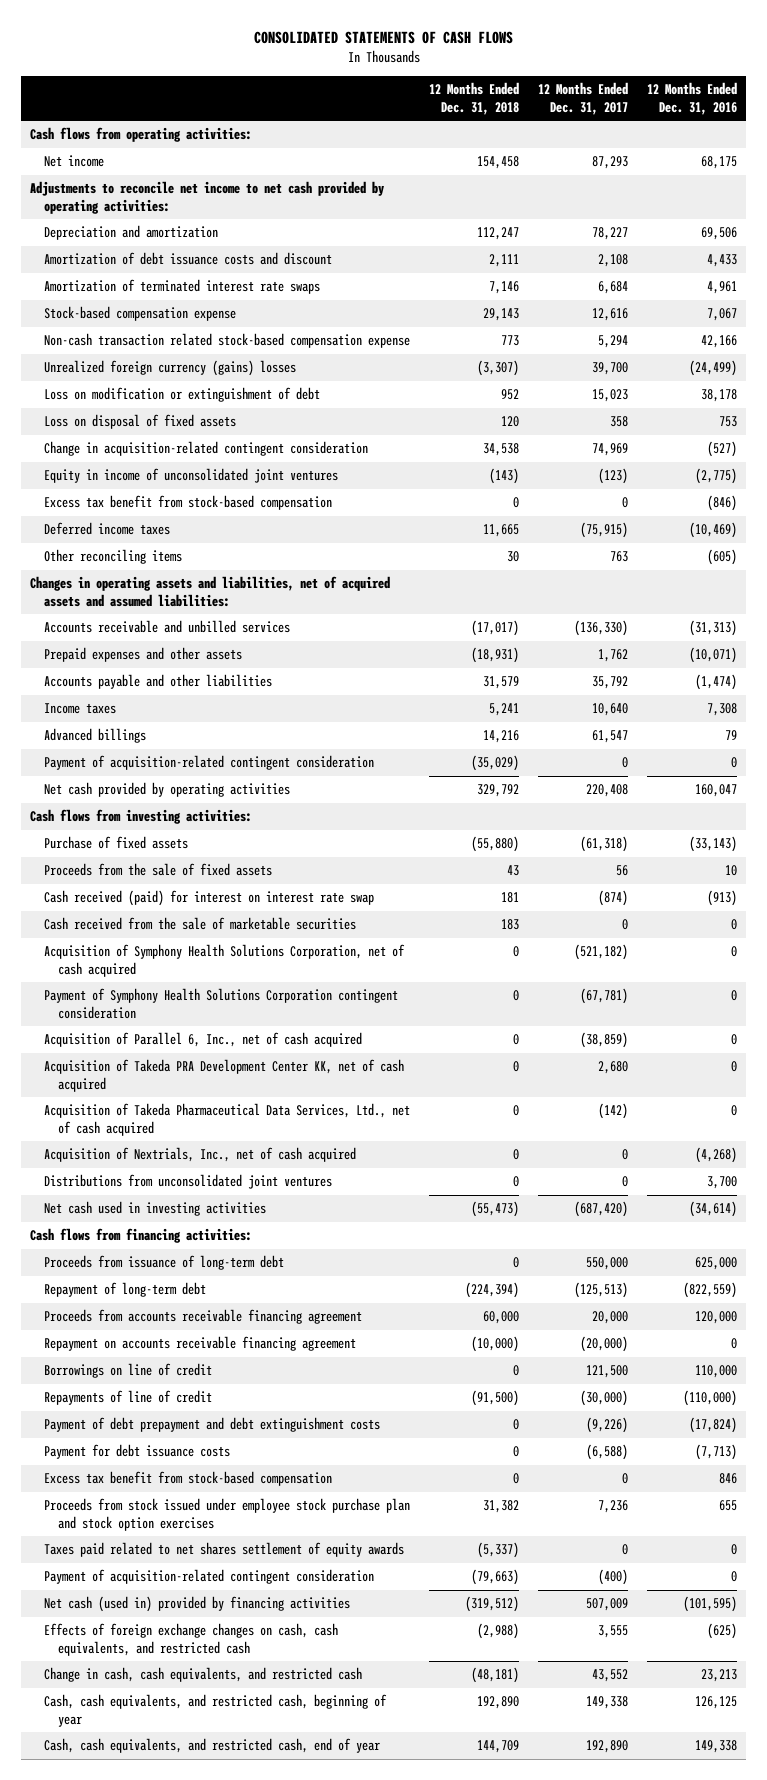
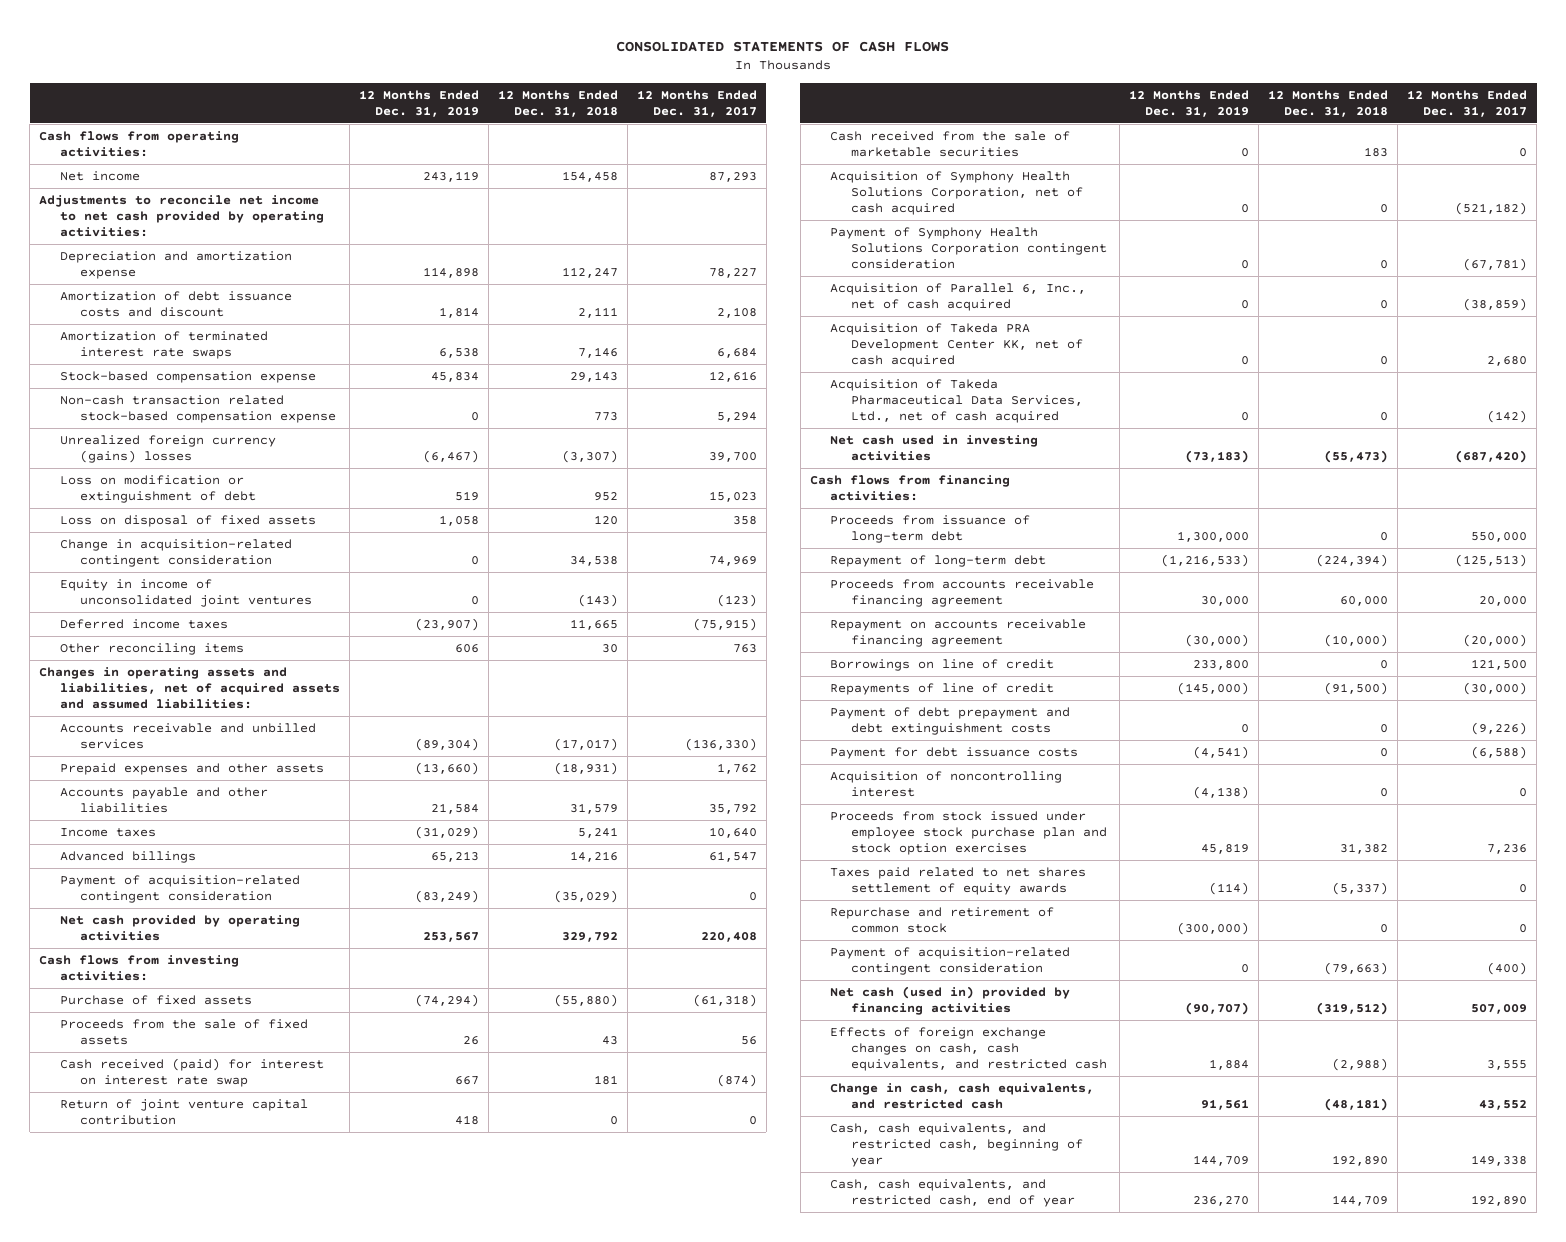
[646,82,737,115] 12 Months Ended Dec. 31, 2016 -> none
none -> [358,89,479,118] 12 Months Ended Dec. 31, 2019
[44,225,219,241] Depreciation and amortization -> [59,250,292,280] Depreciation and amortization expense
[44,495,333,511] Excess tax benefit from stock-based compensation -> none
none -> [59,1098,308,1126] Return of joint venture capital contribution
[44,1147,357,1163] Acquisition of Nextrials, Inc., net of cash acquired -> none
[44,1174,333,1190] Distributions from unconsolidated joint ventures -> none
[44,1471,333,1487] Excess tax benefit from stock-based compensation -> none
none -> [830,770,1063,798] Acquisition of noncontrolling interest
none -> [830,906,1055,934] Repurchase and retirement of common stock

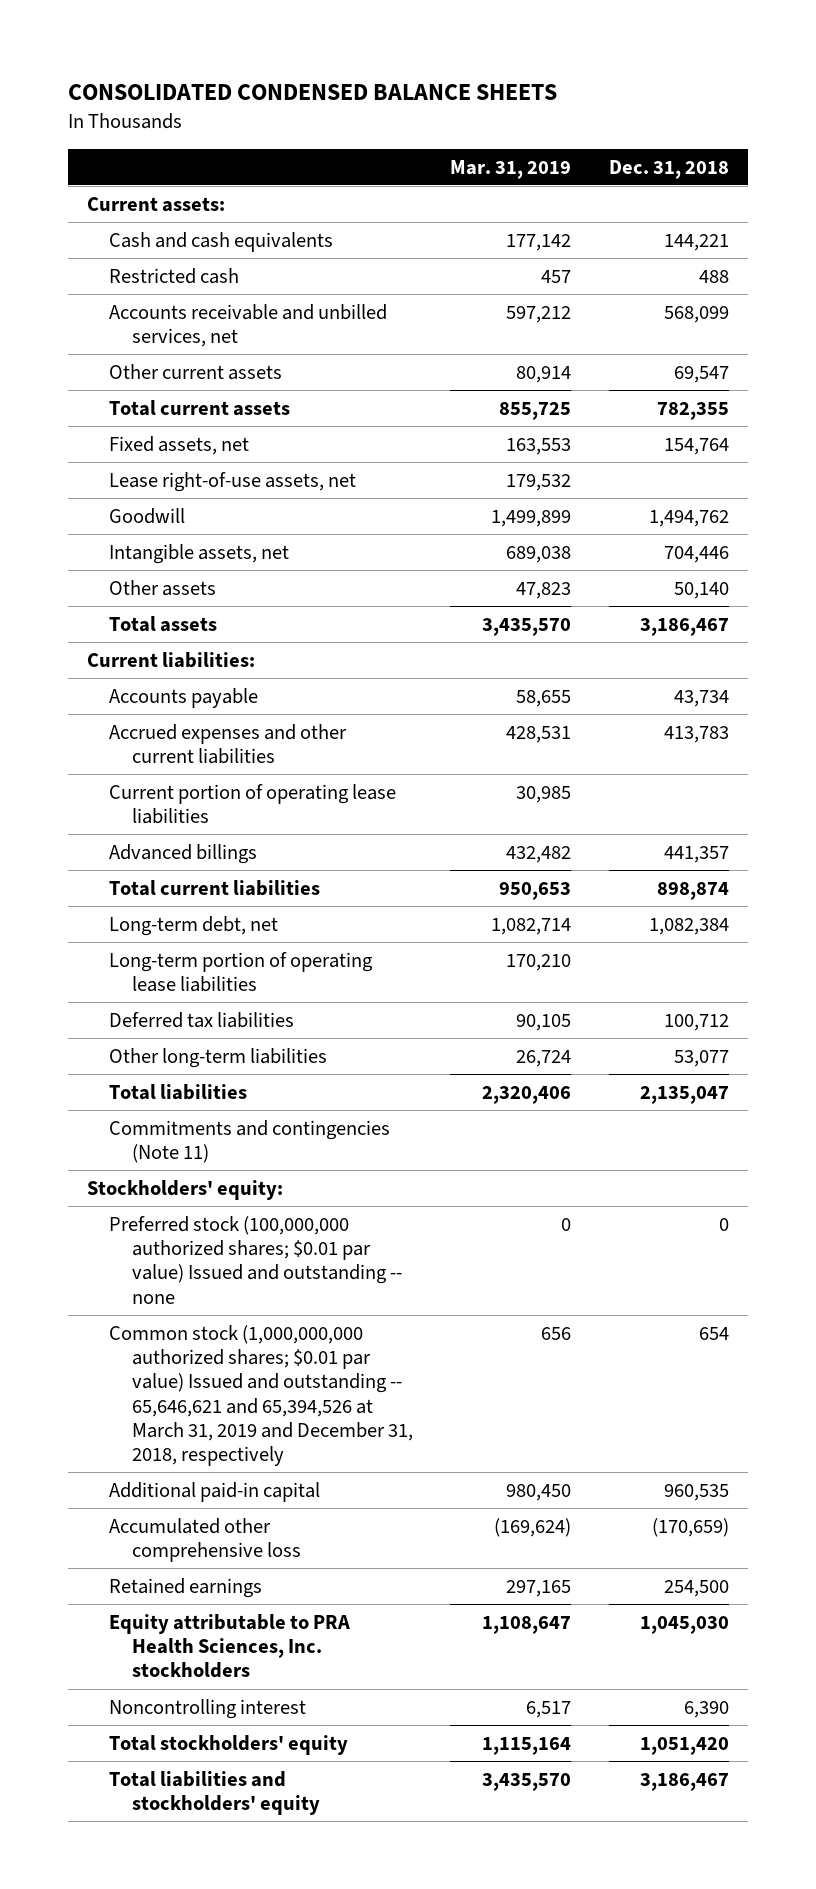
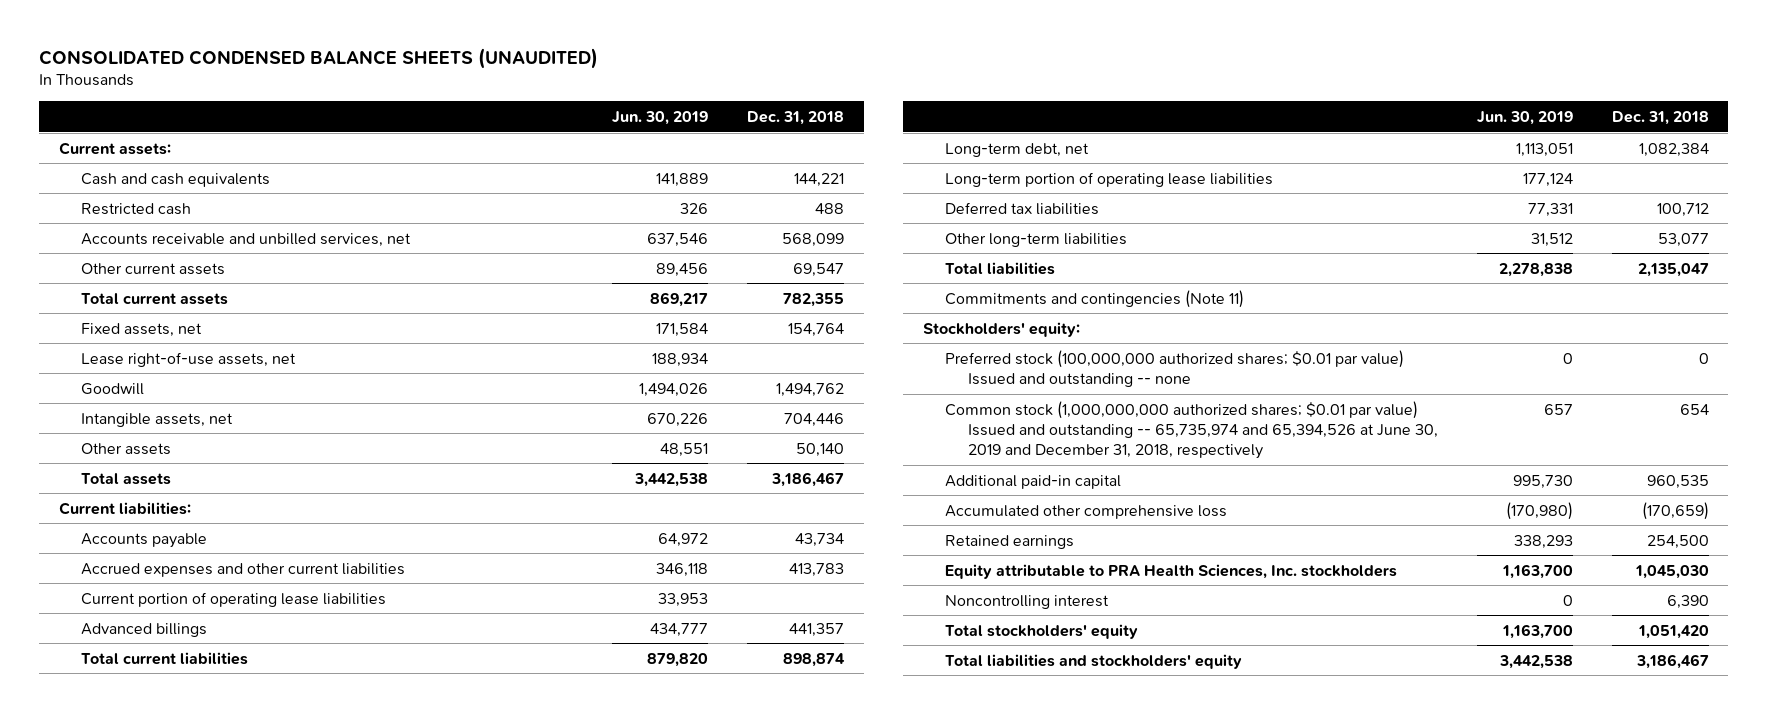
[67,84,557,101] CONSOLIDATED CONDENSED BALANCE SHEETS -> [39,47,599,69] CONSOLIDATED CONDENSED BALANCE SHEETS (UNAUDITED)
[450,159,572,179] Mar. 31, 2019 -> none
none -> [612,110,709,125] Jun. 30, 2019
[109,1324,413,1467] Common stock (1,000,000,000 authorized shares; $0.01 par value) Issued and outstanding -- 65,646,621 and 65,394,526 at March 31, 2019 and December 31, 2018, respectively -> [945,400,1438,459] Common stock (1,000,000,000 authorized shares; $0.01 par value) Issued and outstanding -- 65,735,974 and 65,394,526 at June 30, 2019 and December 31, 2018, respectively

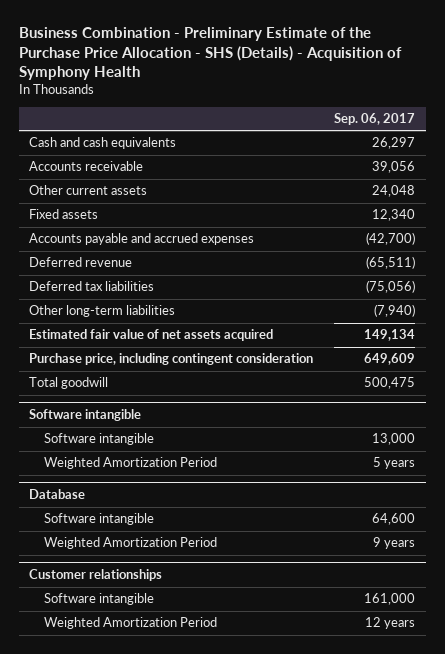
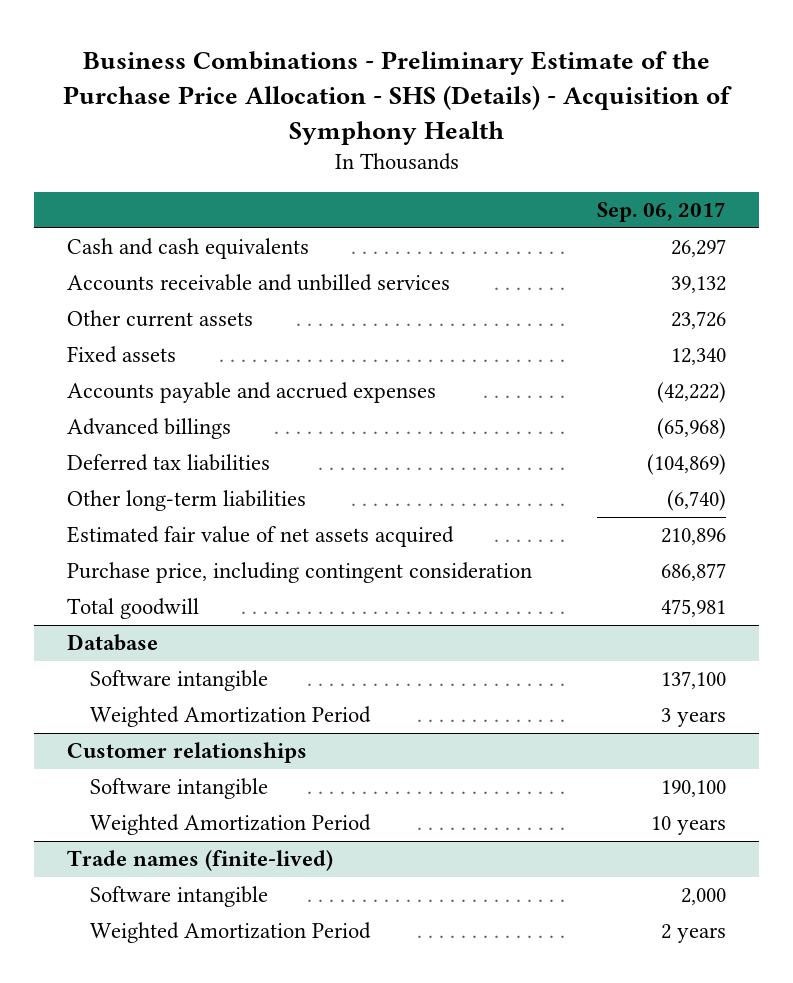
[18,27,402,81] Business Combination - Preliminary Estimate of the Purchase Price Allocation - SHS (Details) - Acquisition of Symphony Health -> [62,51,732,145] Business Combinations - Preliminary Estimate of the Purchase Price Allocation - SHS (Details) - Acquisition of Symphony Health
[29,161,144,172] Accounts receivable -> [67,274,451,292] Accounts receivable and unbilled services
[372,161,416,174] 39,056 -> [671,276,727,294] 39,132
[372,185,416,198] 24,048 -> [671,311,727,330] 23,726
[29,257,133,268] Deferred revenue -> none
[29,409,142,422] Software intangible -> none
[43,433,154,446] Software intangible -> none
[43,457,217,470] Weighted Amortization Period -> none
[366,232,416,246] (42,700) -> [657,382,727,404] (42,222)
none -> [67,418,232,440] Advanced billings
[366,280,416,294] (75,056) -> [647,454,727,476] (104,869)
[374,304,416,318] (7,940) -> [667,490,727,512] (6,740)
[364,329,416,342] 149,134 -> [661,528,727,546] 210,896
[364,353,416,366] 649,609 -> [661,563,727,582] 686,877
[364,377,416,390] 500,475 -> [661,599,727,618] 475,981
[372,513,416,526] 64,600 -> [661,671,727,690] 137,100
[373,537,416,550] 9 years -> [661,708,727,728] 3 years
[364,593,416,606] 161,000 -> [661,780,727,798] 190,100
[365,617,416,630] 12 years -> [651,816,727,836] 10 years
none -> [67,850,334,872] Trade names (finite-lived)
none -> [89,886,268,908] Software intangible
none -> [89,922,371,944] Weighted Amortization Period

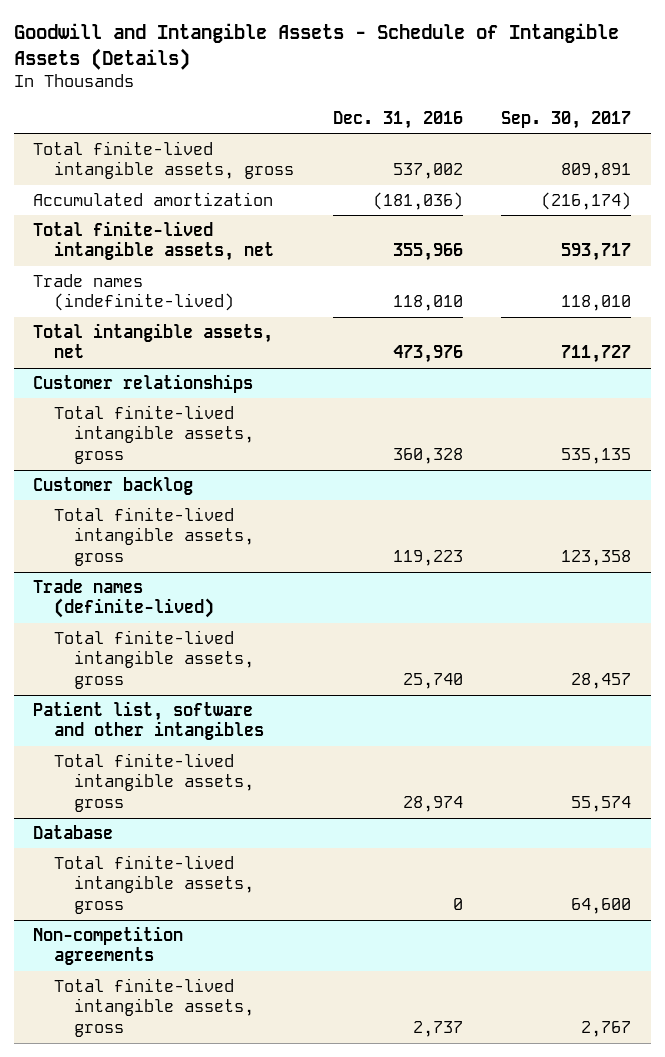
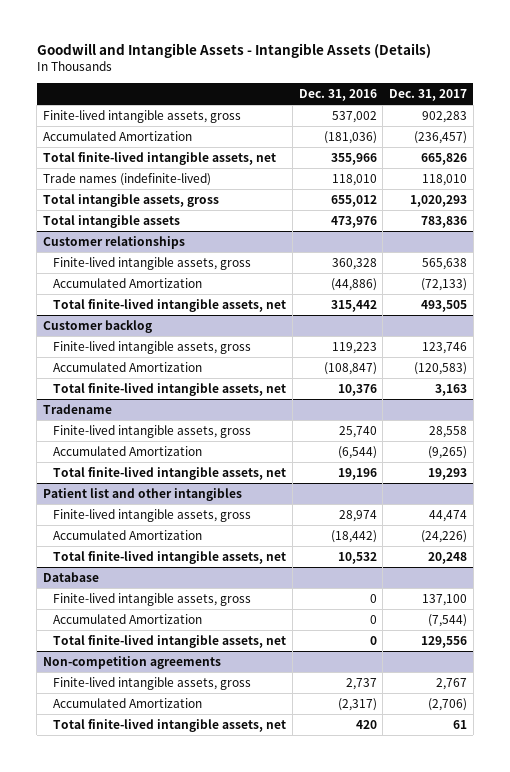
[13,23,619,70] Goodwill and Intangible Assets - Schedule of Intangible Assets (Details) -> [36,43,431,59] Goodwill and Intangible Assets - Intangible Assets (Details)
[501,110,632,129] Sep. 30, 2017 -> none
none -> [389,88,468,101] Dec. 31, 2017
[33,140,294,180] Total finite-lived intangible assets, gross -> [42,109,241,123] Finite-lived intangible assets, gross
[33,191,274,206] Accumulated amortization -> [42,130,192,141] Accumulated Amortization
none -> [42,193,219,207] Total intangible assets, gross
[33,322,274,359] Total intangible assets, net -> [42,214,180,228] Total intangible assets
[53,404,255,465] Total finite-lived intangible assets, gross -> [53,256,252,270] Finite-lived intangible assets, gross
none -> [53,277,203,288] Accumulated Amortization
none -> [53,298,287,312] Total finite-lived intangible assets, net
[53,506,255,567] Total finite-lived intangible assets, gross -> [53,340,252,354] Finite-lived intangible assets, gross
none -> [53,361,203,372] Accumulated Amortization
none -> [53,382,287,396] Total finite-lived intangible assets, net
[33,578,214,619] Trade names (definite-lived) -> [42,403,112,414] Tradename
[53,629,255,690] Total finite-lived intangible assets, gross -> [53,424,252,438] Finite-lived intangible assets, gross
none -> [53,445,203,456] Accumulated Amortization
none -> [53,466,287,480] Total finite-lived intangible assets, net
[33,700,264,741] Patient list, software and other intangibles -> [42,487,242,501] Patient list and other intangibles
[53,752,255,813] Total finite-lived intangible assets, gross -> [53,508,252,522] Finite-lived intangible assets, gross
none -> [53,529,203,540] Accumulated Amortization
none -> [53,550,287,564] Total finite-lived intangible assets, net
[53,854,255,915] Total finite-lived intangible assets, gross -> [53,592,252,606] Finite-lived intangible assets, gross
none -> [53,613,203,624] Accumulated Amortization
none -> [53,634,287,648] Total finite-lived intangible assets, net
[53,977,255,1038] Total finite-lived intangible assets, gross -> [53,676,252,690] Finite-lived intangible assets, gross
none -> [53,697,203,708] Accumulated Amortization
none -> [53,718,287,732] Total finite-lived intangible assets, net

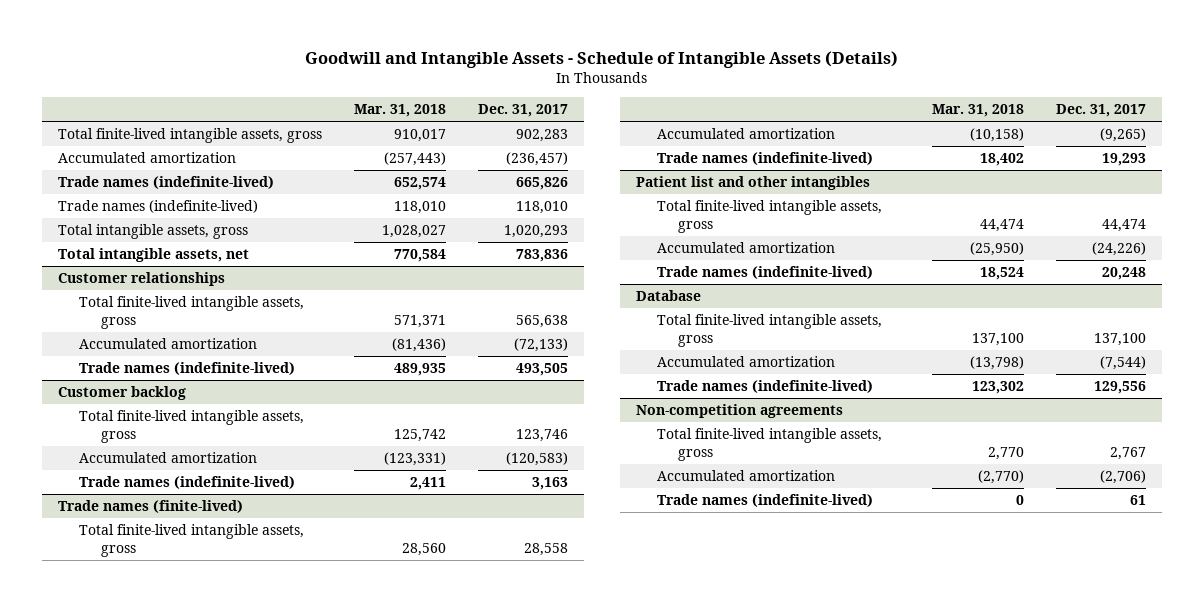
[36,43,431,59] Goodwill and Intangible Assets - Intangible Assets (Details) -> [304,51,898,69] Goodwill and Intangible Assets - Schedule of Intangible Assets (Details)
[298,88,377,101] Dec. 31, 2016 -> none
none -> [354,104,447,118] Mar. 31, 2018
[42,109,241,123] Finite-lived intangible assets, gross -> [58,127,323,143] Total finite-lived intangible assets, gross
[42,130,192,141] Accumulated Amortization -> [58,151,237,163] Accumulated amortization
[42,151,276,165] Total finite-lived intangible assets, net -> [58,175,275,189] Trade names (indefinite-lived)
[42,214,180,228] Total intangible assets -> [58,247,250,262] Total intangible assets, net
[53,256,252,270] Finite-lived intangible assets, gross -> [79,295,305,329] Total finite-lived intangible assets, gross
[53,277,203,288] Accumulated Amortization -> [79,337,258,349] Accumulated amortization
[53,298,287,312] Total finite-lived intangible assets, net -> [79,361,296,375] Trade names (indefinite-lived)
[53,340,252,354] Finite-lived intangible assets, gross -> [79,409,305,443] Total finite-lived intangible assets, gross
[53,361,203,372] Accumulated Amortization -> [79,451,258,463] Accumulated amortization
[53,382,287,396] Total finite-lived intangible assets, net -> [79,475,296,489] Trade names (indefinite-lived)
[42,403,112,414] Tradename -> [58,499,244,513] Trade names (finite-lived)
[53,424,252,438] Finite-lived intangible assets, gross -> [79,523,305,557] Total finite-lived intangible assets, gross
[53,445,203,456] Accumulated Amortization -> [656,127,835,139] Accumulated amortization
[53,466,287,480] Total finite-lived intangible assets, net -> [656,151,873,165] Trade names (indefinite-lived)
[53,508,252,522] Finite-lived intangible assets, gross -> [656,199,882,233] Total finite-lived intangible assets, gross
[53,529,203,540] Accumulated Amortization -> [656,241,835,253] Accumulated amortization
[53,550,287,564] Total finite-lived intangible assets, net -> [656,265,873,279] Trade names (indefinite-lived)
[53,592,252,606] Finite-lived intangible assets, gross -> [656,313,882,347] Total finite-lived intangible assets, gross
[53,613,203,624] Accumulated Amortization -> [656,355,835,367] Accumulated amortization
[53,634,287,648] Total finite-lived intangible assets, net -> [656,379,873,393] Trade names (indefinite-lived)
[53,676,252,690] Finite-lived intangible assets, gross -> [656,427,882,461] Total finite-lived intangible assets, gross
[53,697,203,708] Accumulated Amortization -> [656,469,835,481] Accumulated amortization
[53,718,287,732] Total finite-lived intangible assets, net -> [656,493,873,507] Trade names (indefinite-lived)

